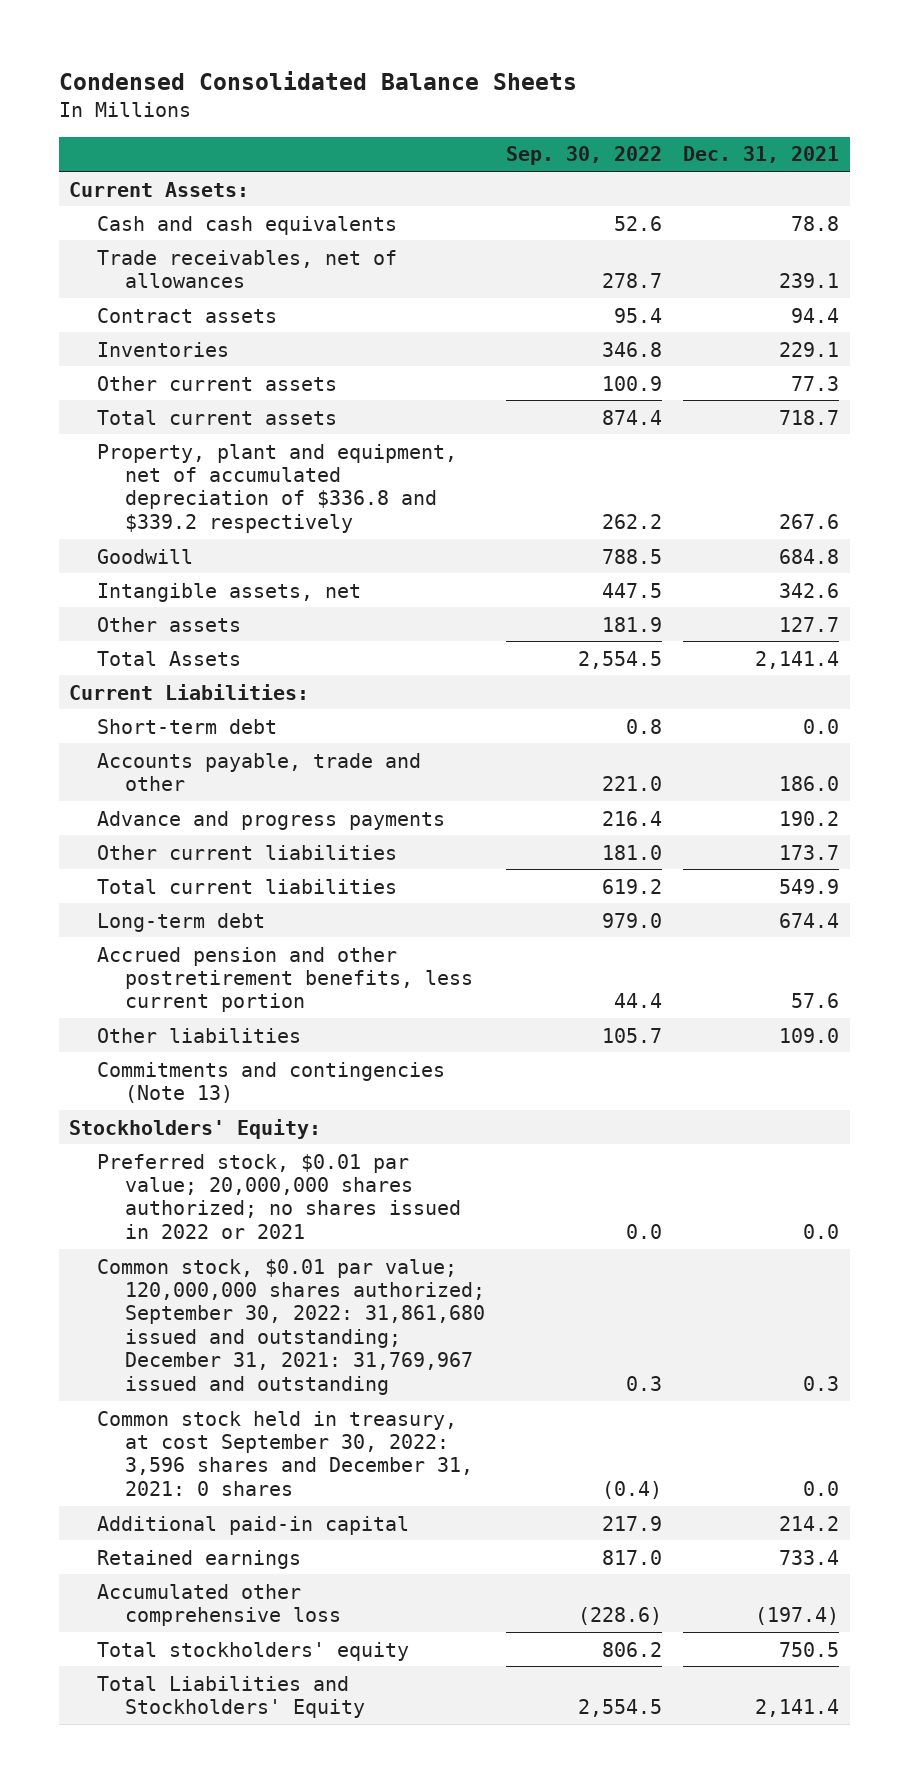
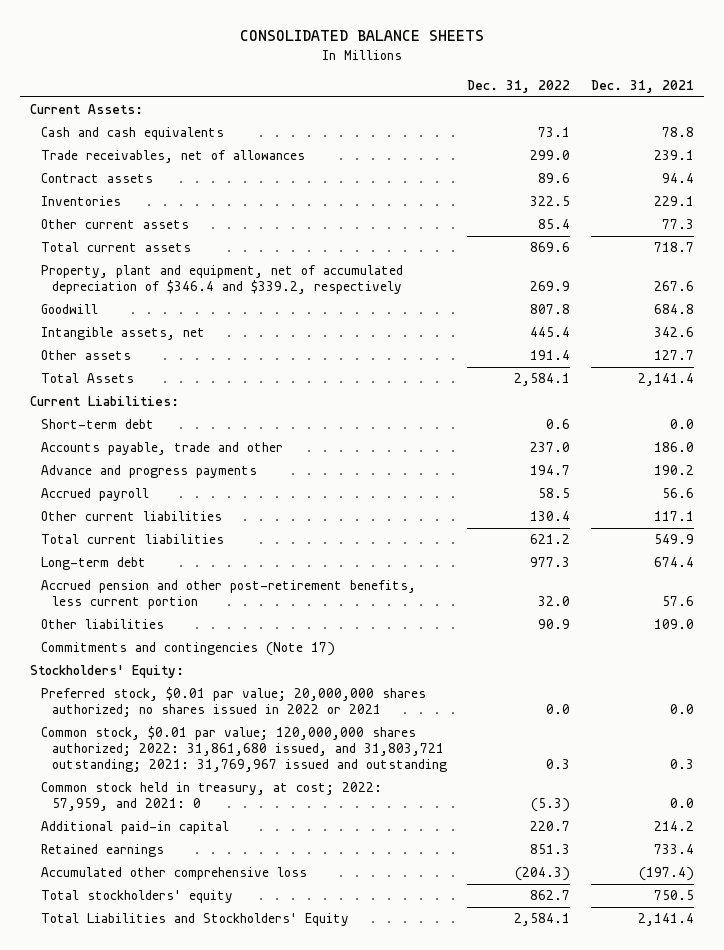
[58,70,577,90] Condensed Consolidated Balance Sheets -> [239,30,484,42] CONSOLIDATED BALANCE SHEETS
[505,146,662,166] Sep. 30, 2022 -> none
none -> [467,79,571,93] Dec. 31, 2022
[97,443,458,533] Property, plant and equipment, net of accumulated depreciation of $336.8 and $339.2 respectively -> [41,265,404,295] Property, plant and equipment, net of accumulated depreciation of $346.4 and $339.2, respectively
none -> [41,488,150,502] Accrued payroll
[779,844,840,860] 173.7 -> [653,511,694,522] 117.1
[97,946,473,1013] Accrued pension and other postretirement benefits, less current portion -> [41,580,417,610] Accrued pension and other post-retirement benefits, less current portion
[97,1061,446,1104] Commitments and contingencies (Note 13) -> [41,642,336,657] Commitments and contingencies (Note 17)
[97,1258,485,1395] Common stock, $0.01 par value; 120,000,000 shares authorized; September 30, 2022: 31,861,680 issued and outstanding; December 31, 2021: 31,769,967 issued and outstanding -> [41,726,448,772] Common stock, $0.01 par value; 120,000,000 shares authorized; 2022: 31,861,680 issued, and 31,803,721 outstanding; 2021: 31,769,967 issued and outstanding
[97,1410,473,1496] Common stock held in treasury, at cost September 30, 2022: 3,596 shares and December 31, 2021: 0 shares -> [41,782,383,812] Common stock held in treasury, at cost; 2022: 57,959, and 2021: 0

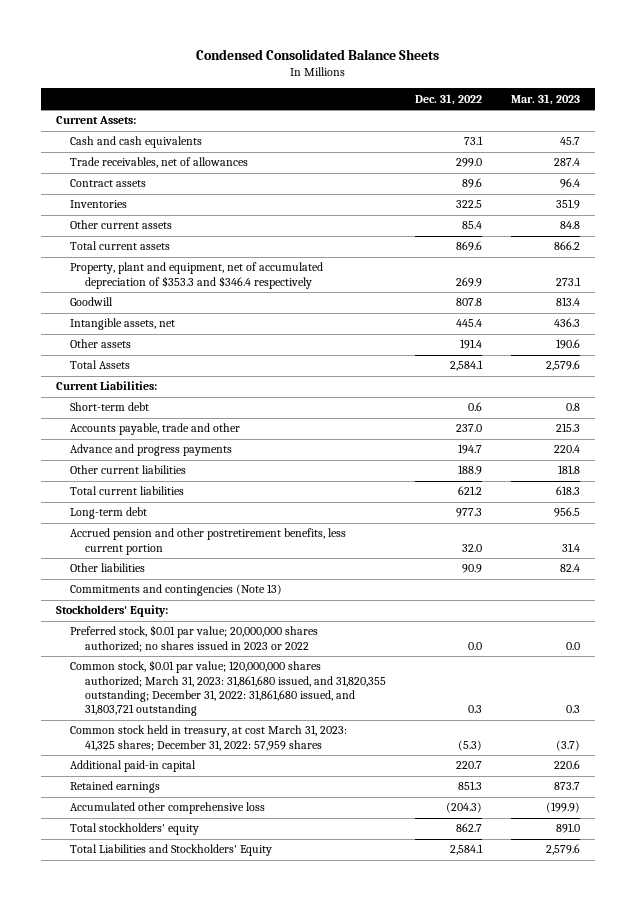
[239,30,484,42] CONSOLIDATED BALANCE SHEETS -> [196,49,440,61] Condensed Consolidated Balance Sheets
[590,79,694,93] Dec. 31, 2021 -> none
none -> [511,93,581,105] Mar. 31, 2023
[41,265,404,295] Property, plant and equipment, net of accumulated depreciation of $346.4 and $339.2, respectively -> [70,262,324,289] Property, plant and equipment, net of accumulated depreciation of $353.3 and $346.4 respectively
[41,488,150,502] Accrued payroll -> none
[530,511,571,522] 130.4 -> [458,465,483,476] 188.9
[41,580,417,610] Accrued pension and other post-retirement benefits, less current portion -> [70,528,347,555] Accrued pension and other postretirement benefits, less current portion
[41,642,336,657] Commitments and contingencies (Note 17) -> [70,584,283,597] Commitments and contingencies (Note 13)
[41,687,427,718] Preferred stock, $0.01 par value; 20,000,000 shares authorized; no shares issued in 2022 or 2021 -> [70,625,319,652] Preferred stock, $0.01 par value; 20,000,000 shares authorized; no shares issued in 2023 or 2022
[41,726,448,772] Common stock, $0.01 par value; 120,000,000 shares authorized; 2022: 31,861,680 issued, and 31,803,721 outstanding; 2021: 31,769,967 issued and outstanding -> [70,660,386,717] Common stock, $0.01 par value; 120,000,000 shares authorized; March 31, 2023: 31,861,680 issued, and 31,820,355 outstanding; December 31, 2022: 31,861,680 issued, and 31,803,721 outstanding
[41,782,383,812] Common stock held in treasury, at cost; 2022: 57,959, and 2021: 0 -> [70,725,348,751] Common stock held in treasury, at cost March 31, 2023: 41,325 shares; December 31, 2022: 57,959 shares

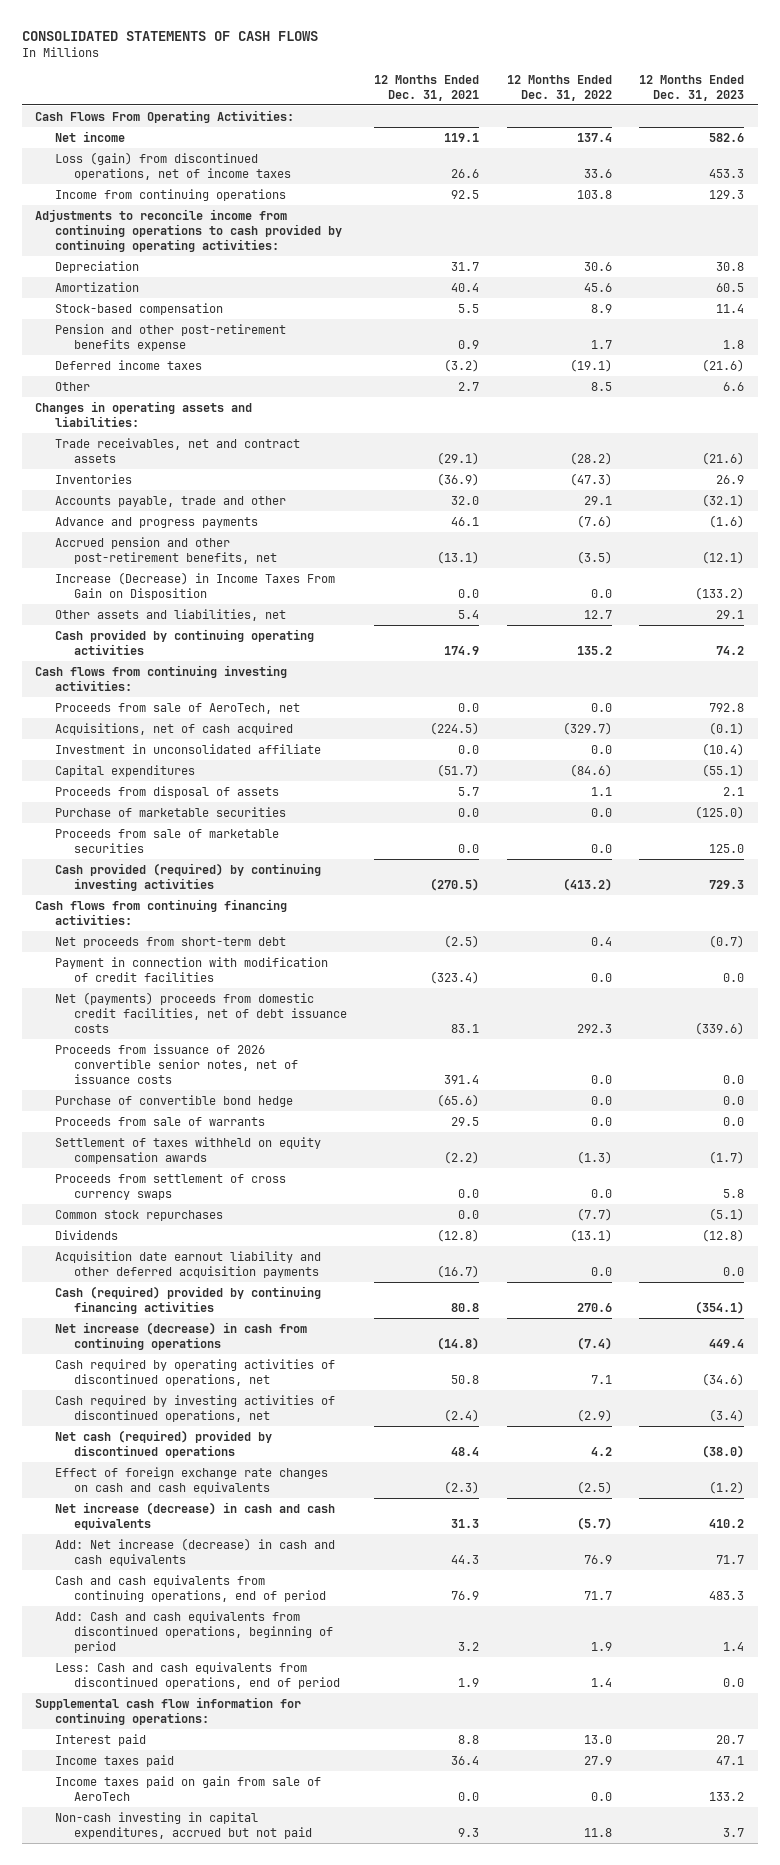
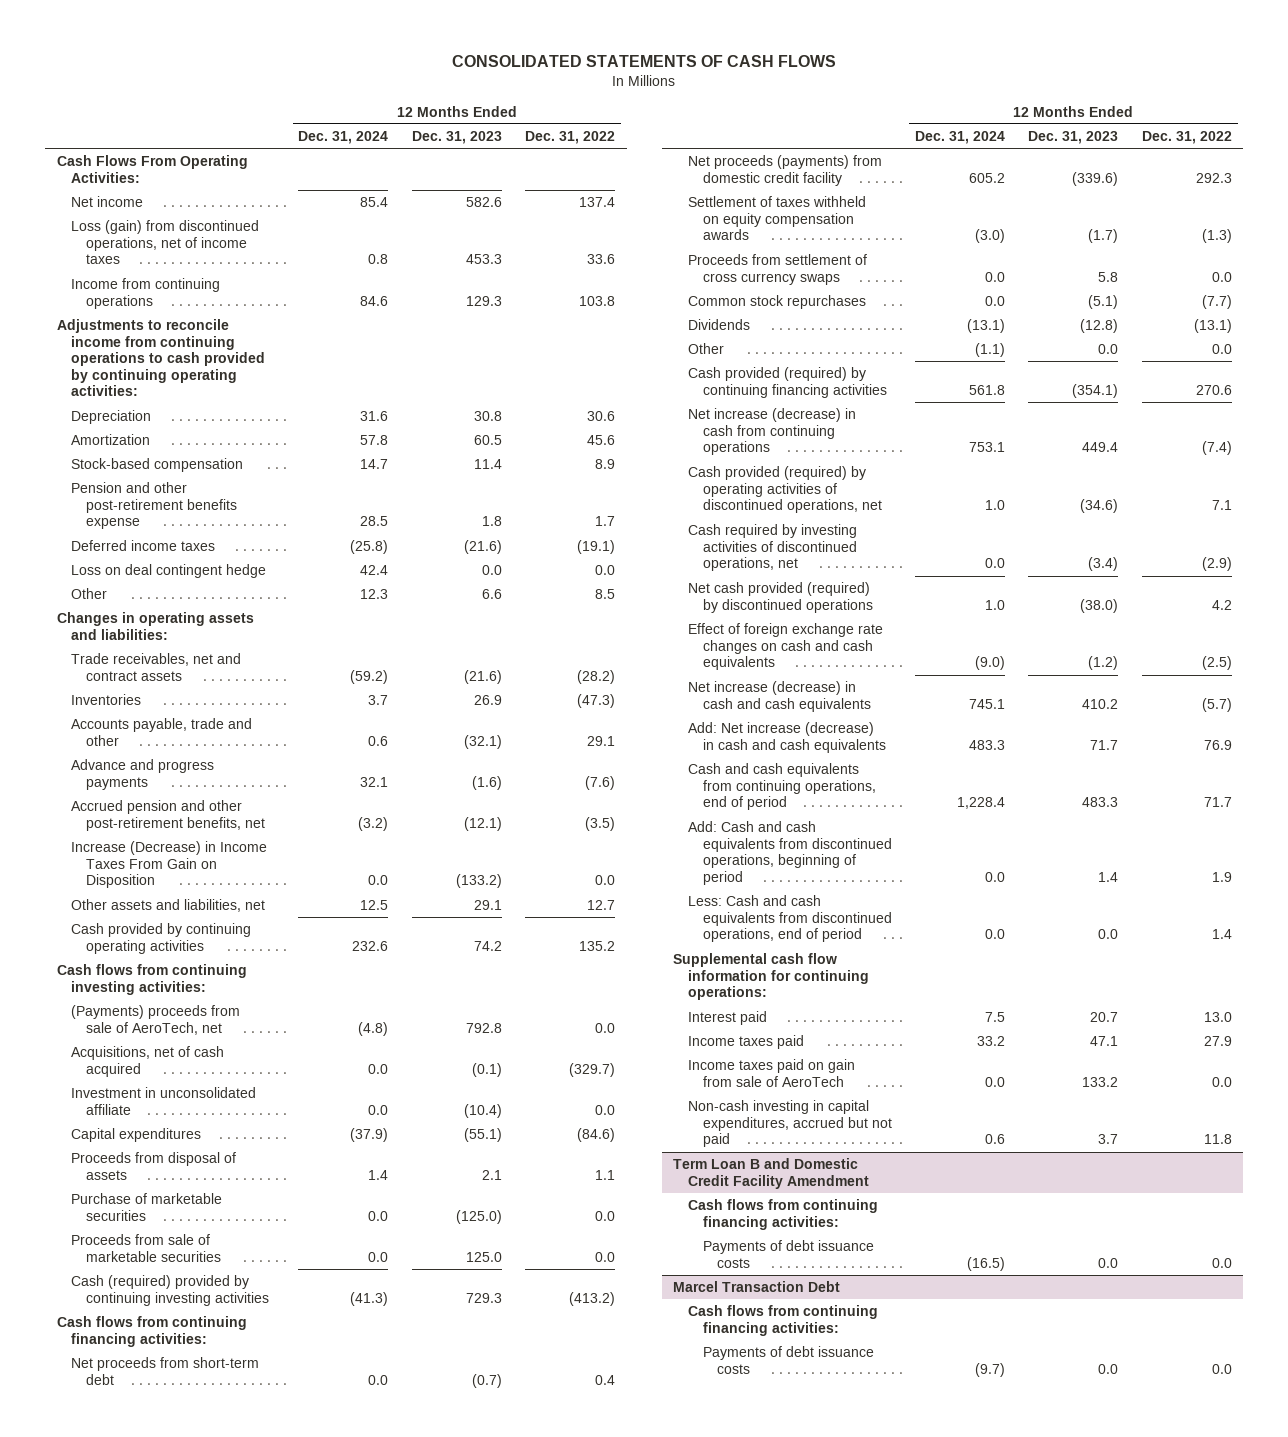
[374,75,480,101] 12 Months Ended Dec. 31, 2021 -> none
none -> [298,130,389,144] Dec. 31, 2024
none -> [71,564,267,579] Loss on deal contingent hedge
[54,702,300,714] Proceeds from sale of AeroTech, net -> [71,1005,241,1035] (Payments) proceeds from sale of AeroTech, net
[54,862,321,891] Cash provided (required) by continuing investing activities -> [71,1275,270,1306] Cash (required) provided by continuing investing activities
[54,956,328,982] Payment in connection with modification of credit facilities -> none
[54,1043,299,1084] Proceeds from issuance of 2026 convertible senior notes, net of issuance costs -> none
[54,1094,293,1107] Purchase of convertible bond hedge -> none
[54,1116,265,1126] Proceeds from sale of warrants -> none
[54,991,348,1033] Net (payments) proceeds from domestic credit facilities, net of debt issuance costs -> [688,155,883,186] Net proceeds (payments) from domestic credit facility
[54,1250,321,1278] Acquisition date earnout liability and other deferred acquisition payments -> none
none -> [688,343,725,355] Other
[54,1285,321,1314] Cash (required) provided by continuing financing activities -> [688,367,887,398] Cash provided (required) by continuing financing activities
[54,1358,335,1386] Cash required by operating activities of discontinued operations, net -> [688,466,882,514] Cash provided (required) by operating activities of discontinued operations, net
[54,1429,272,1458] Net cash (required) provided by discontinued operations -> [688,582,873,613] Net cash provided (required) by discontinued operations
none -> [673,1158,870,1189] Term Loan B and Domestic Credit Facility Amendment
none -> [688,1199,879,1230] Cash flows from continuing financing activities:
none -> [702,1240,874,1268] Payments of debt issuance costs
none -> [673,1281,841,1293] Marcel Transaction Debt
none -> [688,1305,879,1336] Cash flows from continuing financing activities:
none -> [702,1346,874,1374] Payments of debt issuance costs

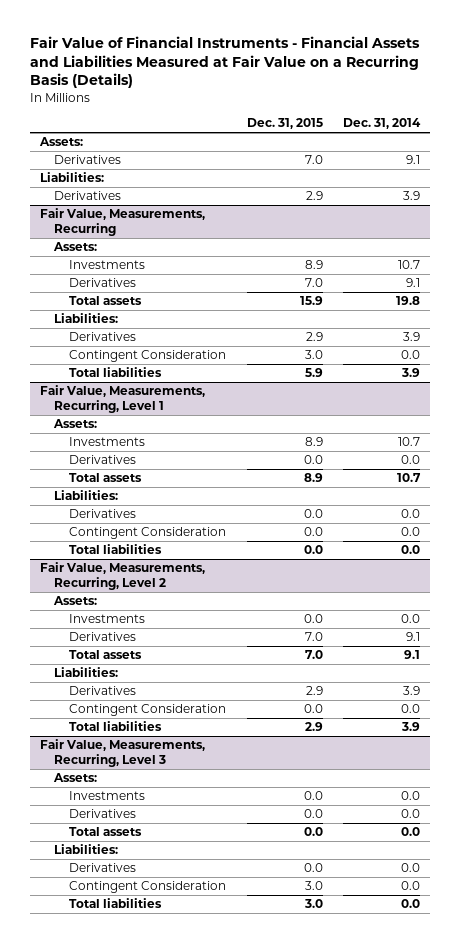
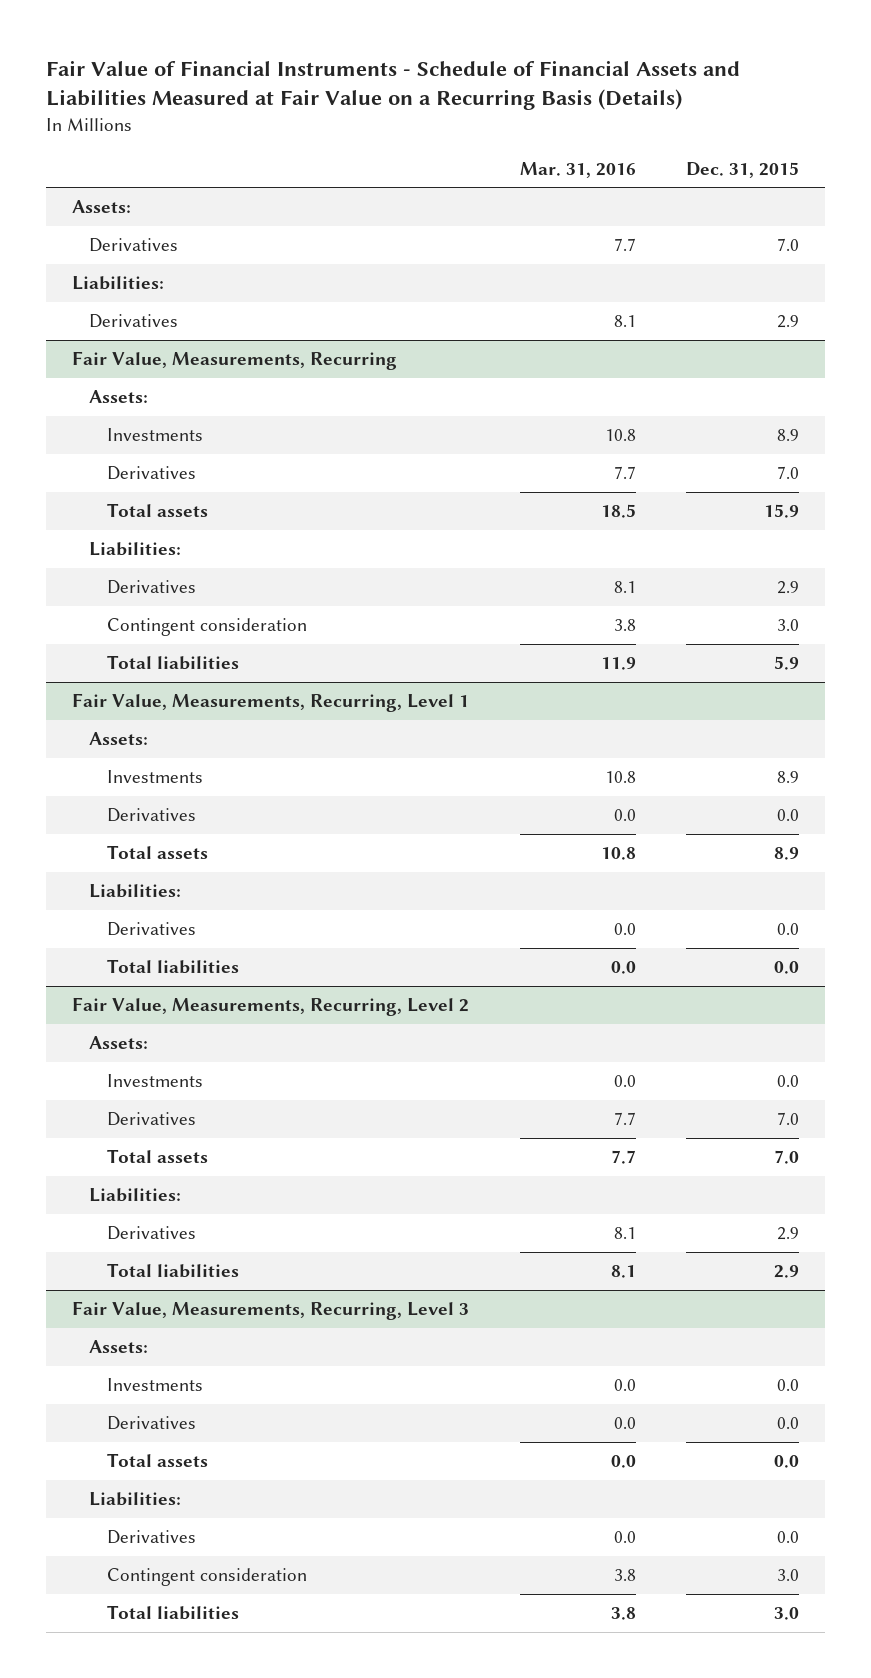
[29,36,420,89] Fair Value of Financial Instruments - Financial Assets and Liabilities Measured at Fair Value on a Recurring Basis (Details) -> [46,59,741,111] Fair Value of Financial Instruments - Schedule of Financial Assets and Liabilities Measured at Fair Value on a Recurring Basis (Details)
[342,118,421,130] Dec. 31, 2014 -> none
none -> [519,161,636,178] Mar. 31, 2016
[69,350,227,363] Contingent Consideration -> [107,618,308,637] Contingent consideration
[69,527,227,540] Contingent Consideration -> none
[69,704,227,717] Contingent Consideration -> none
[69,881,227,894] Contingent Consideration -> [107,1568,308,1587] Contingent consideration

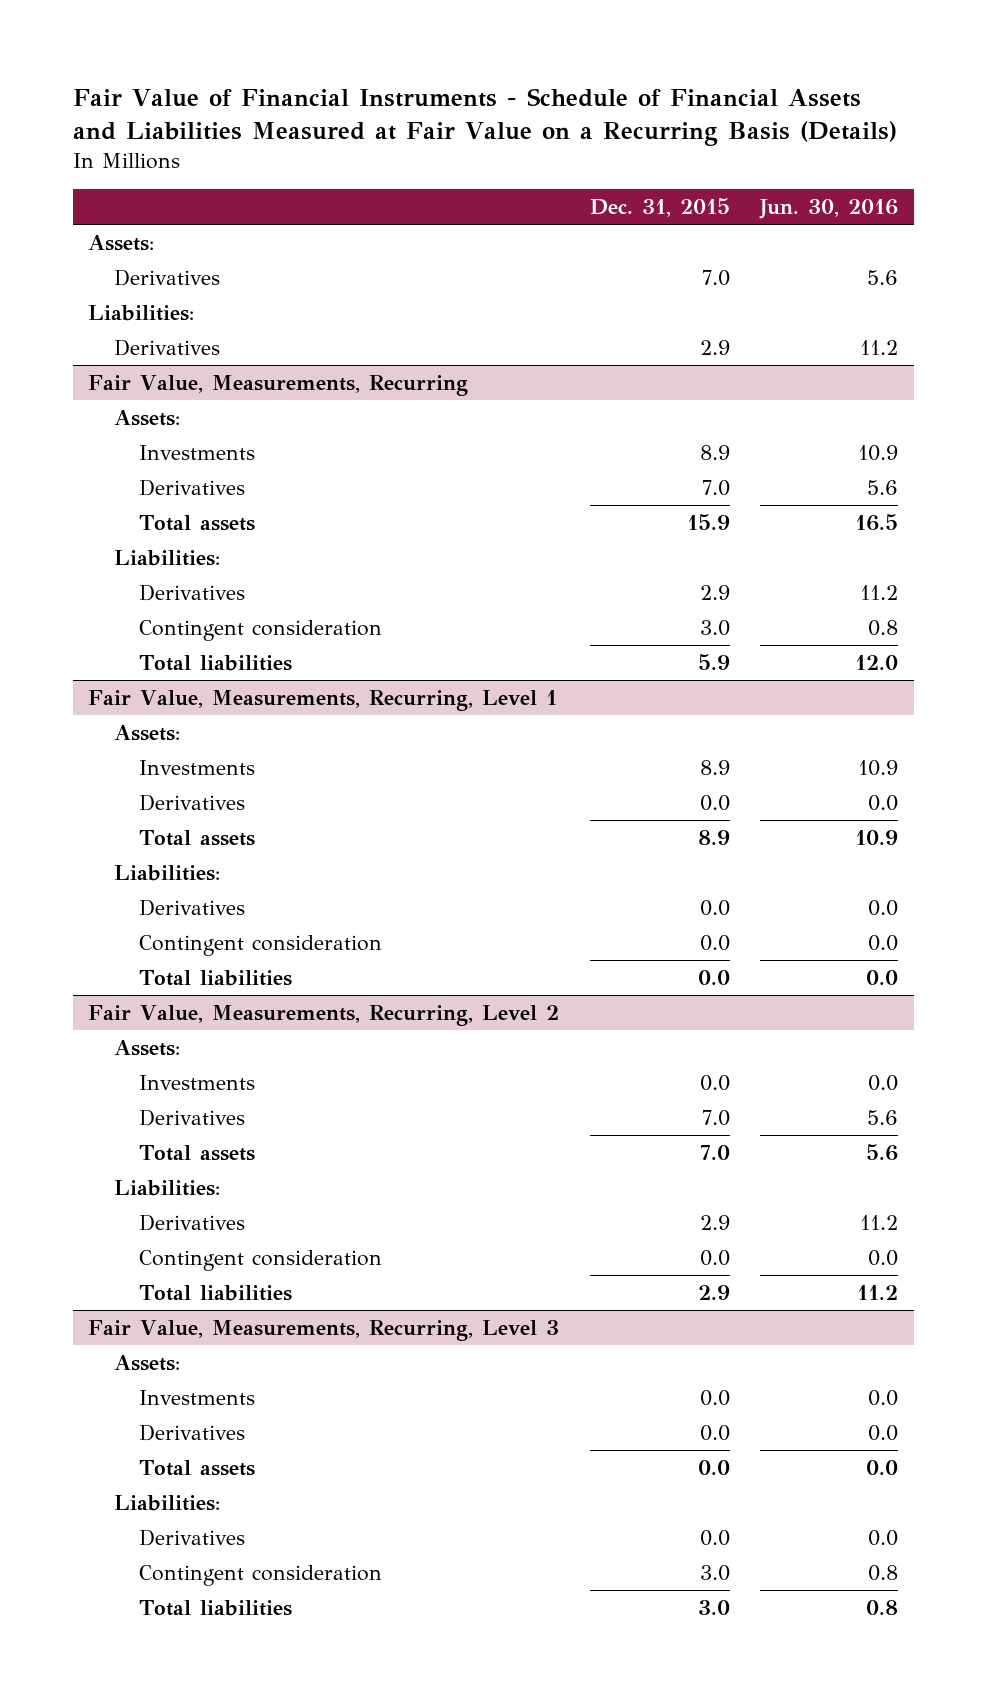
[519,161,636,178] Mar. 31, 2016 -> none
none -> [759,198,899,219] Jun. 30, 2016
none -> [139,934,383,956] Contingent consideration
none -> [139,1249,383,1271] Contingent consideration

